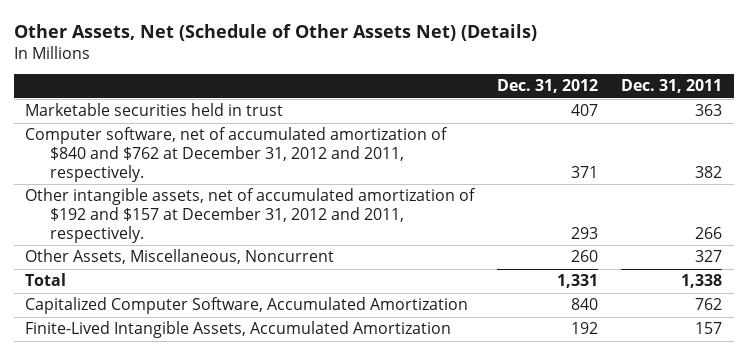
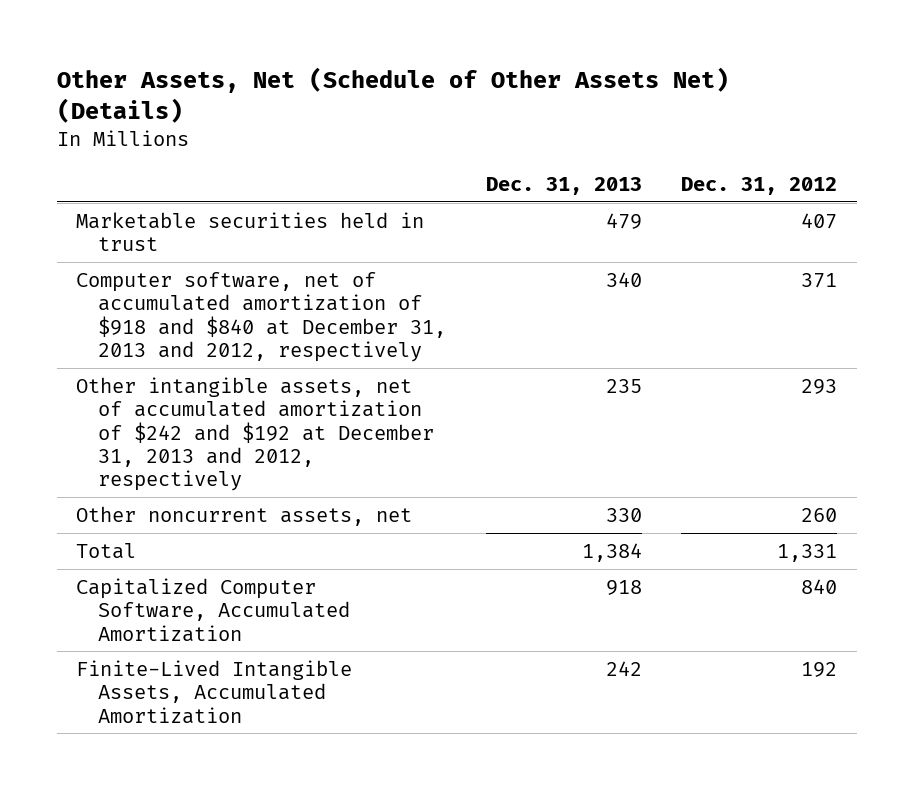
[621,79,723,94] Dec. 31, 2011 -> none
none -> [485,177,642,196] Dec. 31, 2013
[25,127,449,182] Computer software, net of accumulated amortization of $840 and $762 at December 31, 2012 and 2011, respectively. -> [76,271,446,362] Computer software, net of accumulated amortization of $918 and $840 at December 31, 2013 and 2012, respectively
[25,188,477,243] Other intangible assets, net of accumulated amortization of $192 and $157 at December 31, 2012 and 2011, respectively. -> [76,376,434,492] Other intangible assets, net of accumulated amortization of $242 and $192 at December 31, 2013 and 2012, respectively
[25,249,335,265] Other Assets, Miscellaneous, Noncurrent -> [76,505,413,526] Other noncurrent assets, net

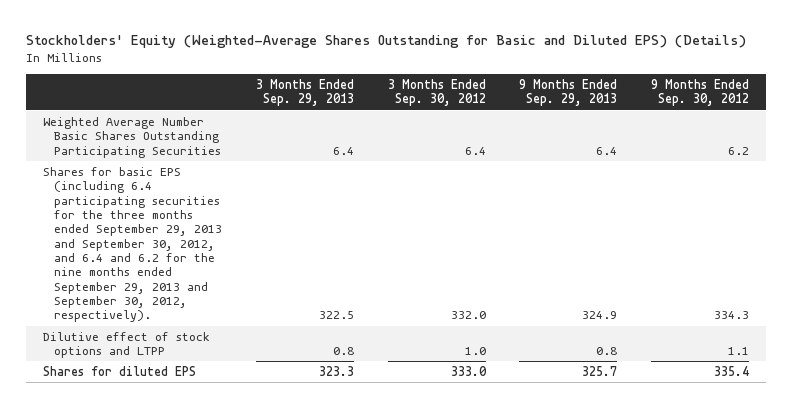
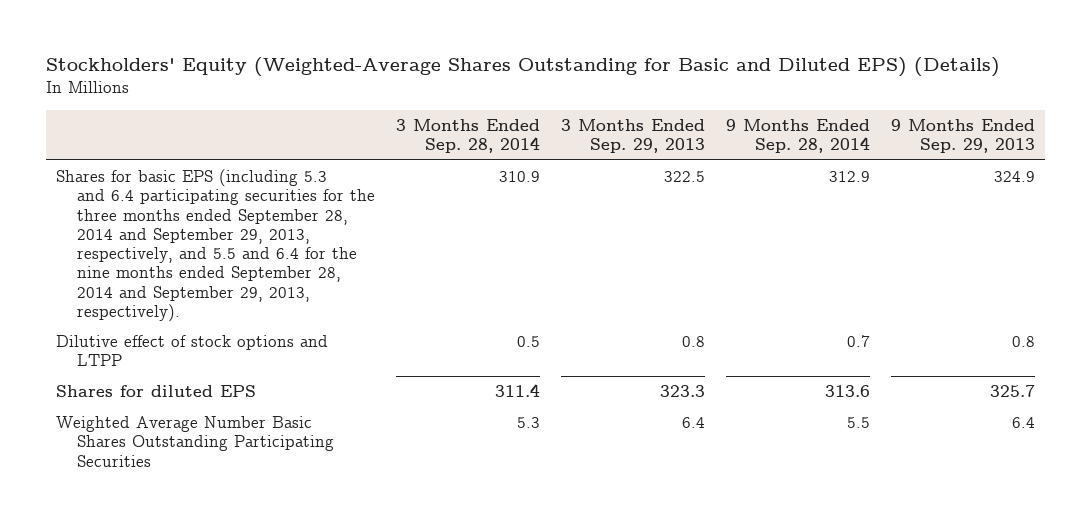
[387,78,486,107] 3 Months Ended Sep. 30, 2012 -> none
[650,78,749,107] 9 Months Ended Sep. 30, 2012 -> none
none -> [395,118,540,154] 3 Months Ended Sep. 28, 2014
none -> [725,118,870,154] 9 Months Ended Sep. 28, 2014
[42,166,223,323] Shares for basic EPS (including 6.4 participating securities for the three months ended September 29, 2013 and September 30, 2012, and 6.4 and 6.2 for the nine months ended September 29, 2013 and September 30, 2012, respectively). -> [56,168,375,322] Shares for basic EPS (including 5.3 and 6.4 participating securities for the three months ended September 28, 2014 and September 29, 2013, respectively, and 5.5 and 6.4 for the nine months ended September 28, 2014 and September 29, 2013, respectively).
[42,116,222,158] Weighted Average Number Basic Shares Outstanding Participating Securities -> [56,415,334,467] Weighted Average Number Basic Shares Outstanding Participating Securities

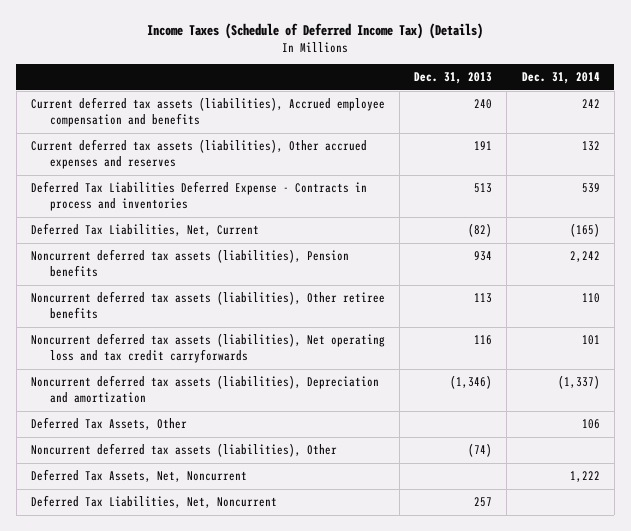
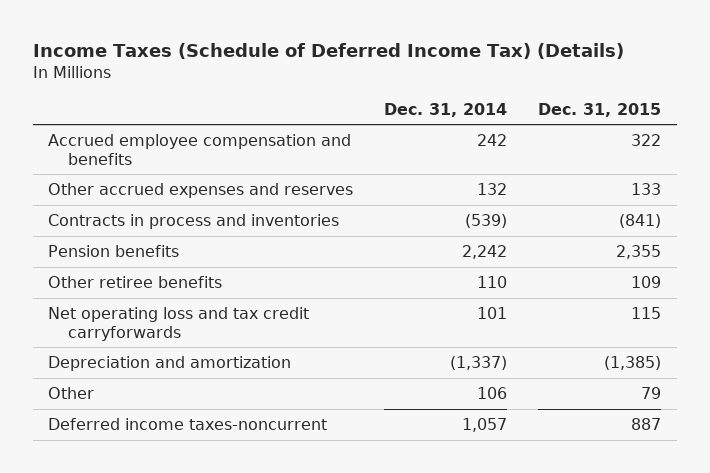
[414,72,493,85] Dec. 31, 2013 -> none
none -> [538,102,662,117] Dec. 31, 2015
[30,223,259,237] Deferred Tax Liabilities, Net, Current -> none
[30,443,337,458] Noncurrent deferred tax assets (liabilities), Other -> none
[30,495,277,509] Deferred Tax Liabilities, Net, Noncurrent -> none
[30,97,385,128] Current deferred tax assets (liabilities), Accrued employee compensation and benefits -> [48,133,352,165] Accrued employee compensation and benefits
[30,139,367,170] Current deferred tax assets (liabilities), Other accrued expenses and reserves -> [48,182,354,198] Other accrued expenses and reserves
[30,181,367,212] Deferred Tax Liabilities Deferred Expense - Contracts in process and inventories -> [48,213,340,229] Contracts in process and inventories
[581,183,600,194] 539 -> [465,213,508,228] (539)
[30,249,349,278] Noncurrent deferred tax assets (liabilities), Pension benefits -> [48,244,180,257] Pension benefits
[30,291,385,320] Noncurrent deferred tax assets (liabilities), Other retiree benefits -> [48,275,223,288] Other retiree benefits
[30,333,385,364] Noncurrent deferred tax assets (liabilities), Net operating loss and tax credit carryforwards -> [48,306,310,341] Net operating loss and tax credit carryforwards
[30,375,379,404] Noncurrent deferred tax assets (liabilities), Depreciation and amortization -> [48,355,292,371] Depreciation and amortization
[30,417,187,431] Deferred Tax Assets, Other -> [48,386,95,399] Other
[30,469,247,483] Deferred Tax Assets, Net, Noncurrent -> [48,417,328,430] Deferred income taxes-noncurrent
[569,471,600,483] 1,222 -> [462,417,508,432] 1,057

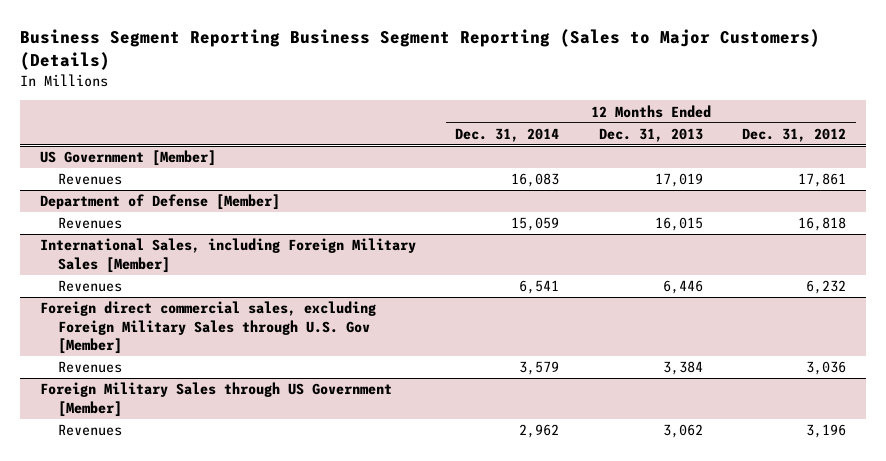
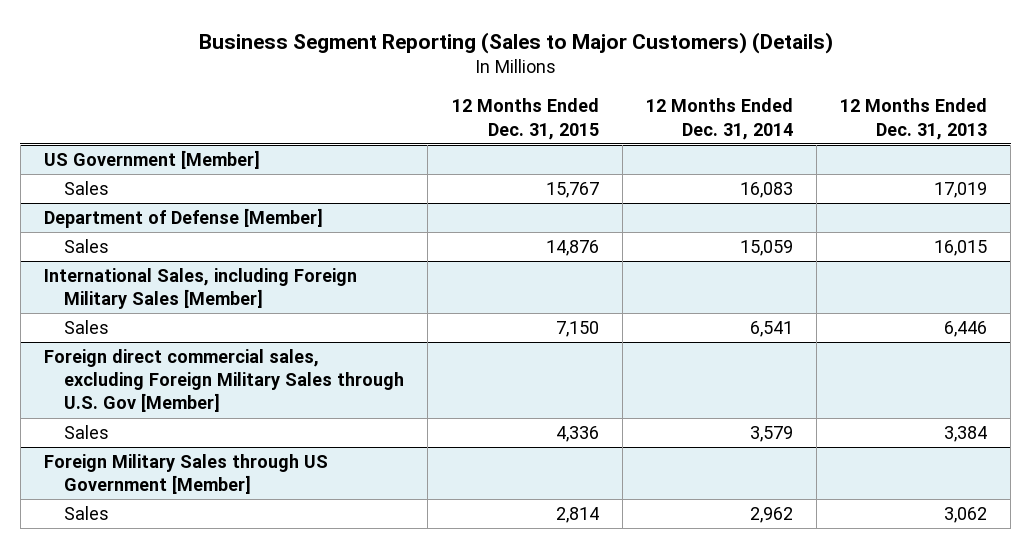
[20,29,821,70] Business Segment Reporting Business Segment Reporting (Sales to Major Customers) (Details) -> [198,31,833,54] Business Segment Reporting (Sales to Major Customers) (Details)
[742,127,847,142] Dec. 31, 2012 -> none
none -> [451,98,599,140] 12 Months Ended Dec. 31, 2015
[57,173,122,186] Revenues -> [64,181,110,196] Sales
[57,217,122,230] Revenues -> [64,239,110,254] Sales
[57,280,122,293] Revenues -> [64,320,110,335] Sales
[57,361,122,374] Revenues -> [64,425,110,440] Sales
[57,424,122,437] Revenues -> [64,506,110,521] Sales

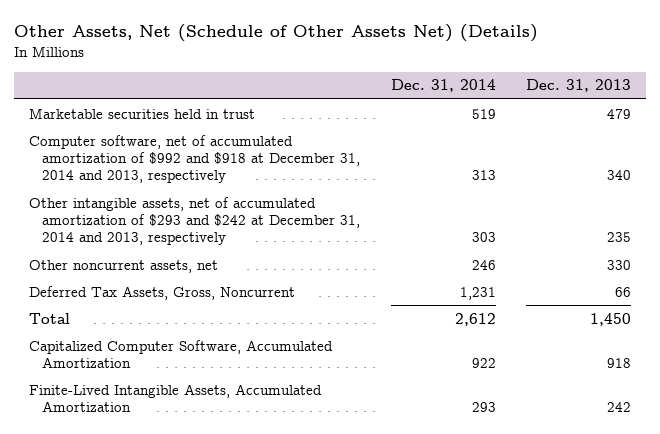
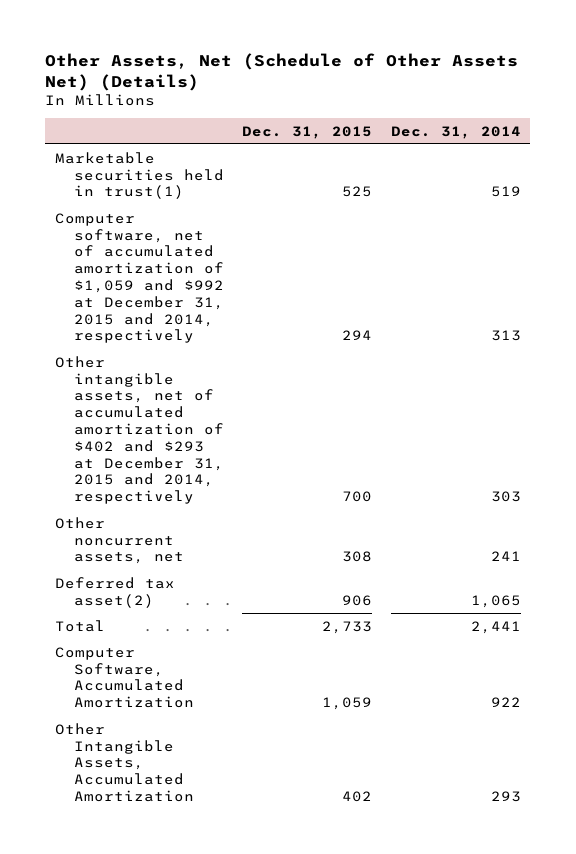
[525,79,631,93] Dec. 31, 2013 -> none
none -> [242,125,373,139] Dec. 31, 2015
[29,107,256,119] Marketable securities held in trust -> [54,151,224,200] Marketable securities held in trust(1)
[29,134,361,184] Computer software, net of accumulated amortization of $992 and $918 at December 31, 2014 and 2013, respectively -> [54,212,224,344] Computer software, net of accumulated amortization of $1,059 and $992 at December 31, 2015 and 2014, respectively
[29,196,361,246] Other intangible assets, net of accumulated amortization of $293 and $242 at December 31, 2014 and 2013, respectively -> [54,355,224,505] Other intangible assets, net of accumulated amortization of $402 and $293 at December 31, 2015 and 2014, respectively
[471,259,496,270] 246 -> [491,551,522,562] 241
[29,285,296,300] Deferred Tax Assets, Gross, Noncurrent -> [54,576,175,608] Deferred tax asset(2)
[459,286,496,300] 1,231 -> [471,594,522,608] 1,065
[454,312,496,326] 2,612 -> [471,620,522,634] 2,441
[29,339,334,368] Capitalized Computer Software, Accumulated Amortization -> [54,646,194,709] Computer Software, Accumulated Amortization
[29,383,323,412] Finite-Lived Intangible Assets, Accumulated Amortization -> [54,722,194,803] Other Intangible Assets, Accumulated Amortization

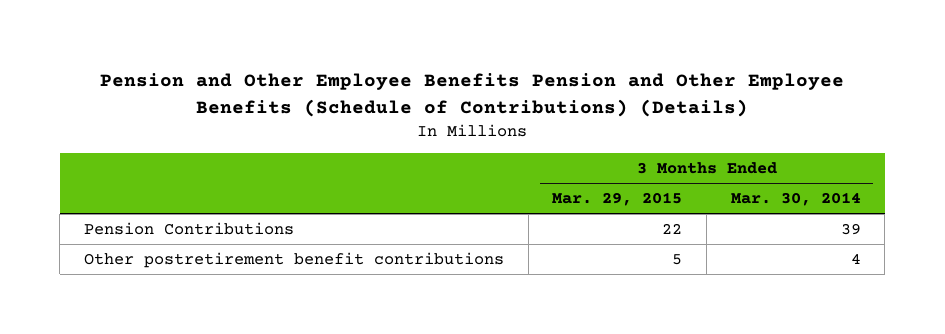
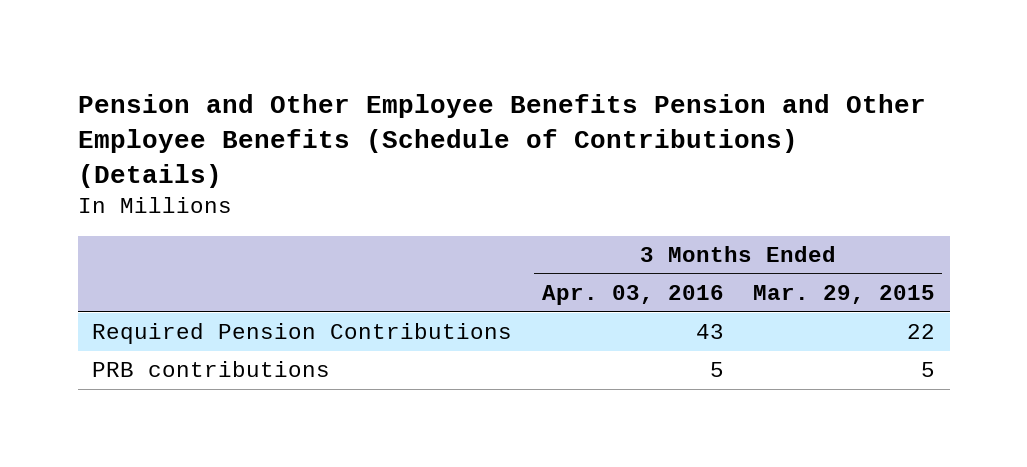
[730,192,861,207] Mar. 30, 2014 -> none
none -> [541,285,724,306] Apr. 03, 2016
[84,221,295,235] Pension Contributions -> [92,323,513,345] Required Pension Contributions
[84,251,505,268] Other postretirement benefit contributions -> [92,361,331,378] PRB contributions

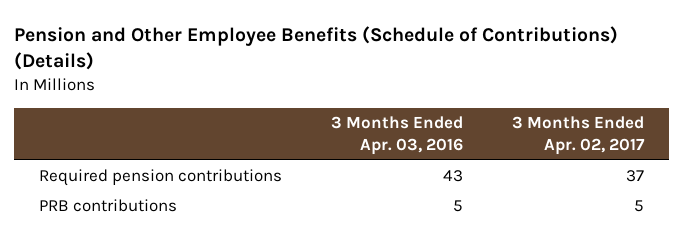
[77,93,926,188] Pension and Other Employee Benefits Pension and Other Employee Benefits (Schedule of Contributions) (Details) -> [14,25,619,71] Pension and Other Employee Benefits (Schedule of Contributions) (Details)
[752,285,935,305] Mar. 29, 2015 -> none
none -> [512,116,646,156] 3 Months Ended Apr. 02, 2017
[92,323,513,345] Required Pension Contributions -> [38,169,282,187] Required pension contributions

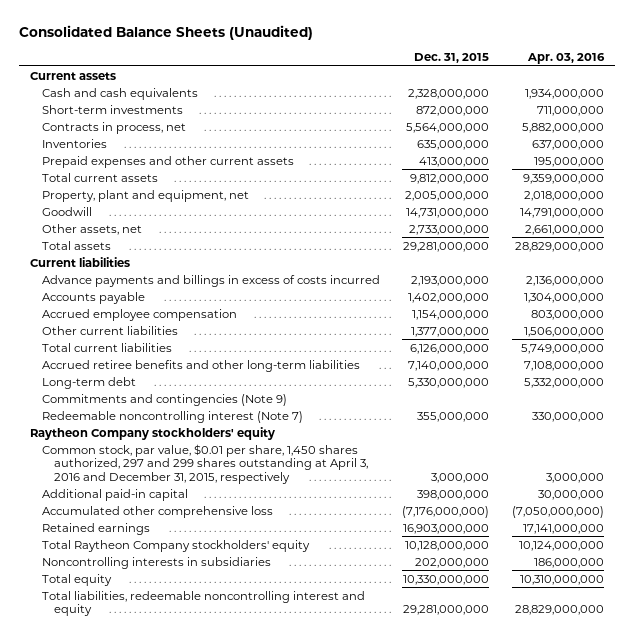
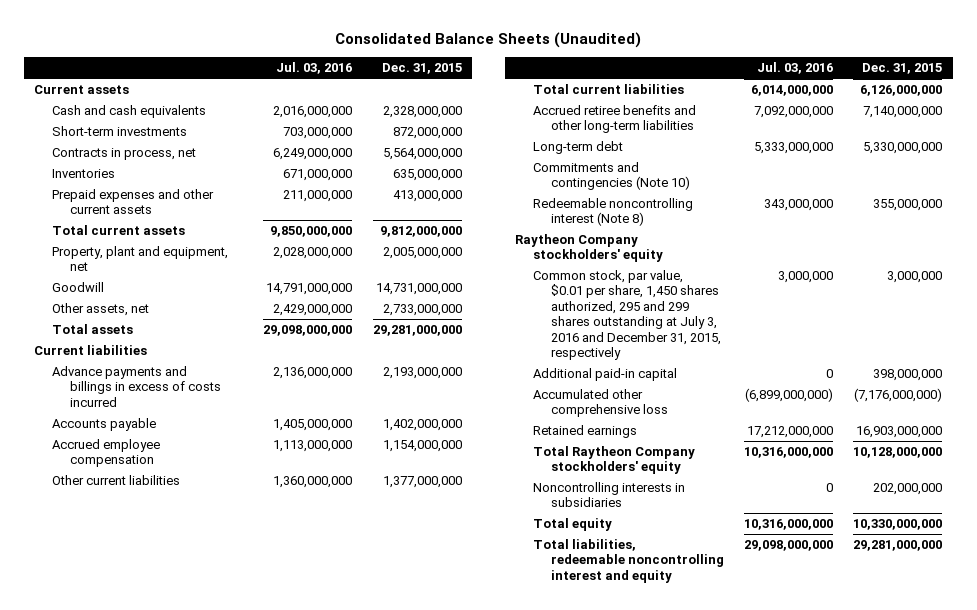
[526,53,605,65] Apr. 03, 2016 -> none
none -> [276,62,353,75] Jul. 03, 2016
[42,393,288,406] Commitments and contingencies (Note 9) -> [532,162,690,191] Commitments and contingencies (Note 10)
[42,410,304,423] Redeemable noncontrolling interest (Note 7) -> [532,198,693,227] Redeemable noncontrolling interest (Note 8)
[42,443,369,484] Common stock, par value, $0.01 per share, 1,450 shares authorized, 297 and 299 shares outstanding at April 3, 2016 and December 31, 2015, respectively -> [532,270,721,360] Common stock, par value, $0.01 per share, 1,450 shares authorized, 295 and 299 shares outstanding at July 3, 2016 and December 31, 2015, respectively

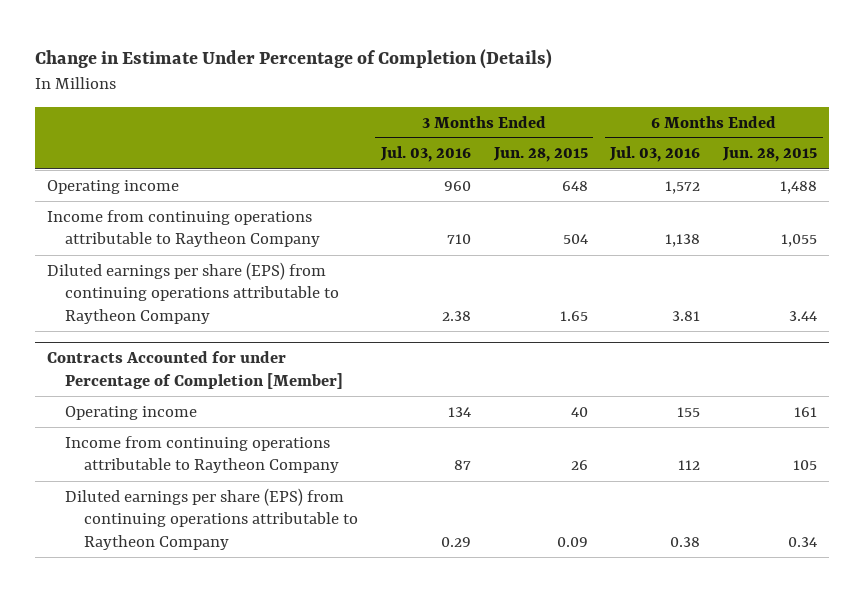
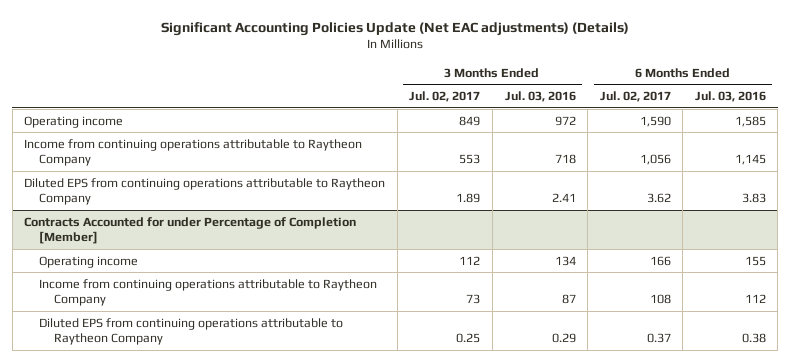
[35,48,553,69] Change in Estimate Under Percentage of Completion (Details) -> [161,21,630,36] Significant Accounting Policies Update (Net EAC adjustments) (Details)
[492,147,588,163] Jun. 28, 2015 -> none
[722,147,818,163] Jun. 28, 2015 -> none
none -> [409,90,481,102] Jul. 02, 2017
none -> [599,90,671,102] Jul. 02, 2017
[443,180,471,191] 960 -> [554,115,576,126] 972
[665,180,701,194] 1,572 -> [734,115,766,127] 1,585
[446,234,471,245] 710 -> [554,154,576,165] 718
[665,234,701,248] 1,138 -> [734,154,766,166] 1,145
[46,261,340,325] Diluted earnings per share (EPS) from continuing operations attributable to Raytheon Company -> [24,177,386,206] Diluted EPS from continuing operations attributable to Raytheon Company
[441,311,471,322] 2.38 -> [551,193,576,203] 2.41
[672,311,701,322] 3.81 -> [741,193,766,204] 3.83
[65,487,359,551] Diluted earnings per share (EPS) from continuing operations attributable to Raytheon Company -> [39,317,344,346] Diluted EPS from continuing operations attributable to Raytheon Company

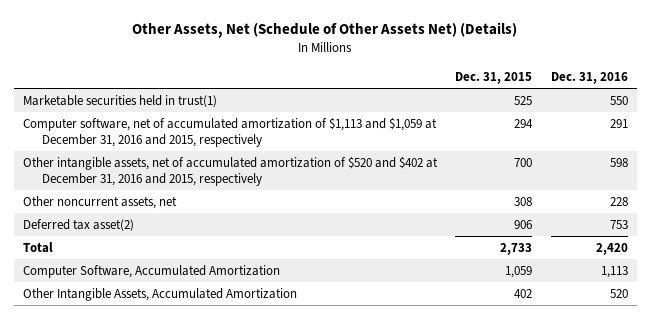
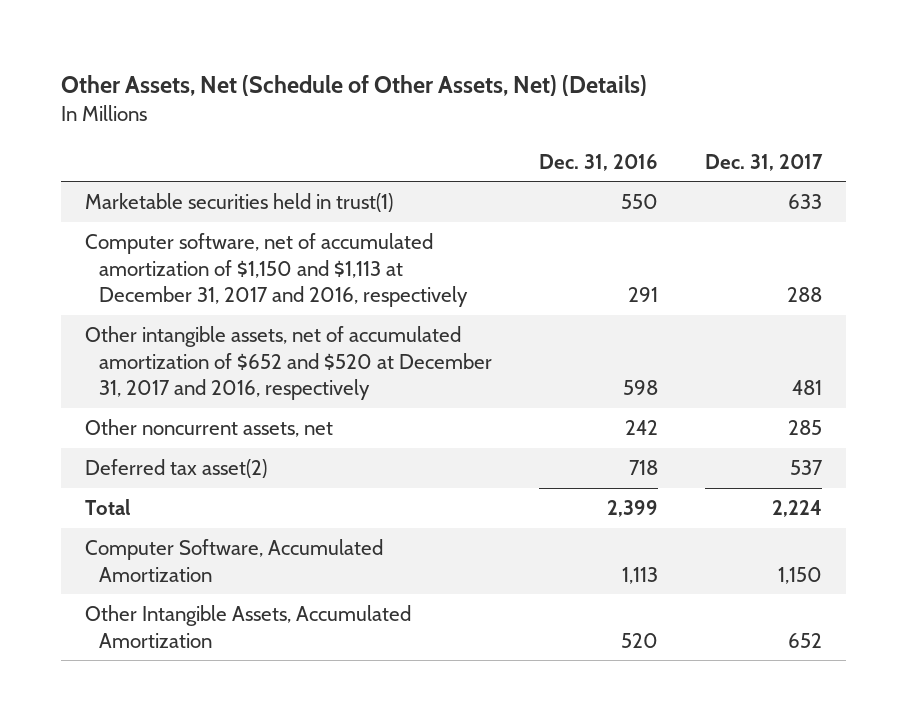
[132,22,518,39] Other Assets, Net (Schedule of Other Assets Net) (Details) -> [61,74,648,96] Other Assets, Net (Schedule of Other Assets, Net) (Details)
[455,72,533,85] Dec. 31, 2015 -> none
none -> [705,153,824,171] Dec. 31, 2017
[23,116,438,147] Computer software, net of accumulated amortization of $1,113 and $1,059 at December 31, 2016 and 2015, respectively -> [84,233,469,307] Computer software, net of accumulated amortization of $1,150 and $1,113 at December 31, 2017 and 2016, respectively
[23,155,439,186] Other intangible assets, net of accumulated amortization of $520 and $402 at December 31, 2016 and 2015, respectively -> [84,326,493,400] Other intangible assets, net of accumulated amortization of $652 and $520 at December 31, 2017 and 2016, respectively
[609,196,628,206] 228 -> [625,420,659,436] 242
[609,219,628,229] 753 -> [629,460,659,476] 718
[595,242,628,255] 2,420 -> [607,500,659,518] 2,399

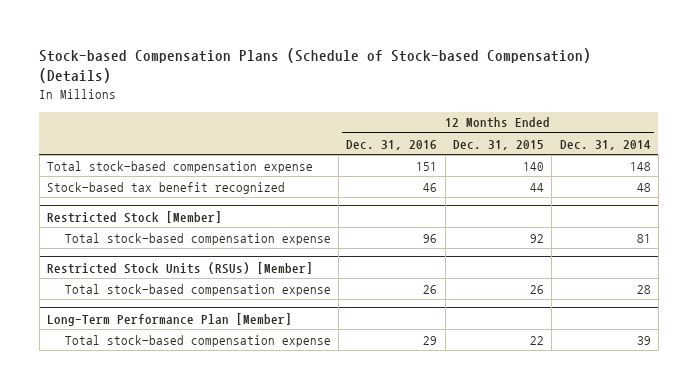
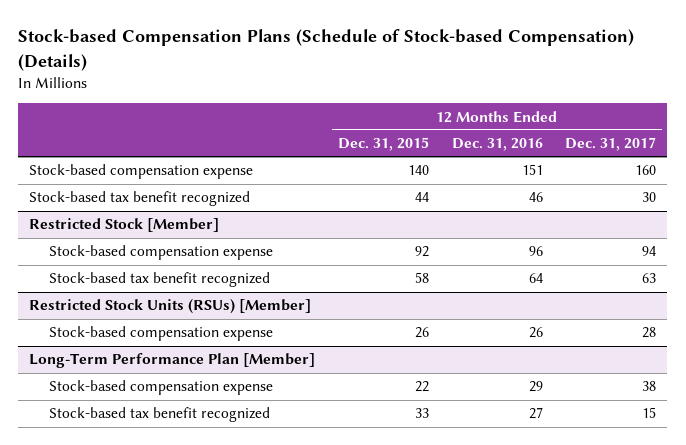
[559,139,651,150] Dec. 31, 2014 -> none
none -> [565,137,657,152] Dec. 31, 2017
[47,160,314,173] Total stock-based compensation expense -> [29,164,254,180] Stock-based compensation expense
[64,232,331,245] Total stock-based compensation expense -> [49,245,274,261] Stock-based compensation expense
none -> [49,272,271,288] Stock-based tax benefit recognized
[64,283,331,296] Total stock-based compensation expense -> [49,326,274,342] Stock-based compensation expense
[64,334,331,347] Total stock-based compensation expense -> [49,380,274,396] Stock-based compensation expense
none -> [49,407,271,423] Stock-based tax benefit recognized

